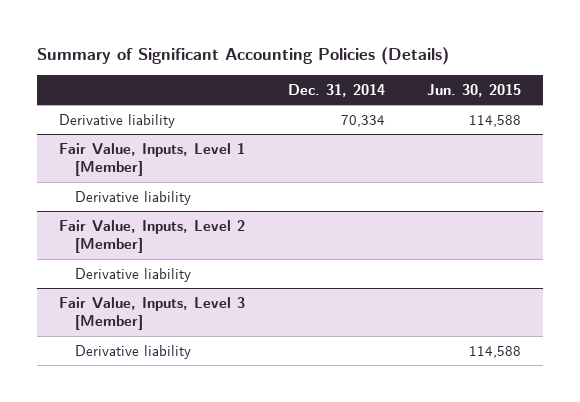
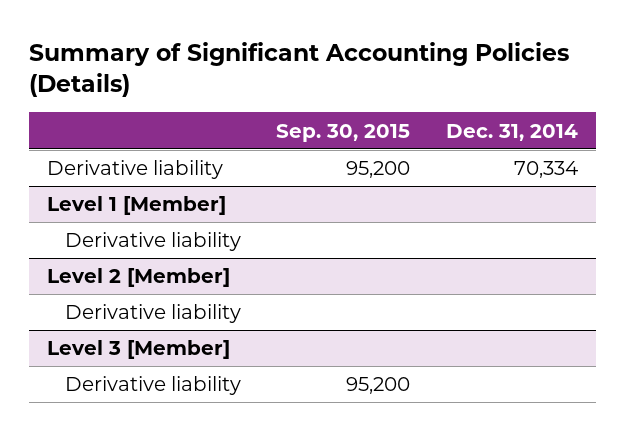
[427,83,522,97] Jun. 30, 2015 -> none
none -> [276,123,411,142] Sep. 30, 2015
[58,142,245,177] Fair Value, Inputs, Level 1 [Member] -> [47,196,227,216] Level 1 [Member]
[58,219,245,254] Fair Value, Inputs, Level 2 [Member] -> [47,268,231,288] Level 2 [Member]
[58,296,245,331] Fair Value, Inputs, Level 3 [Member] -> [47,340,231,360] Level 3 [Member]

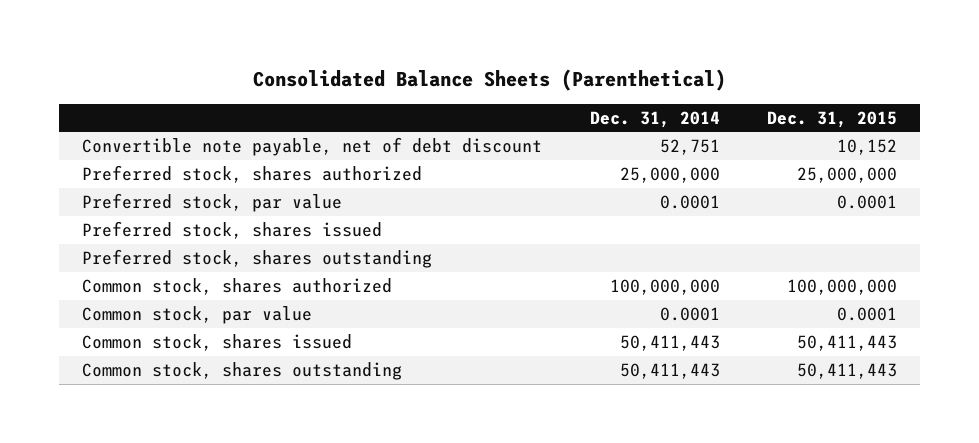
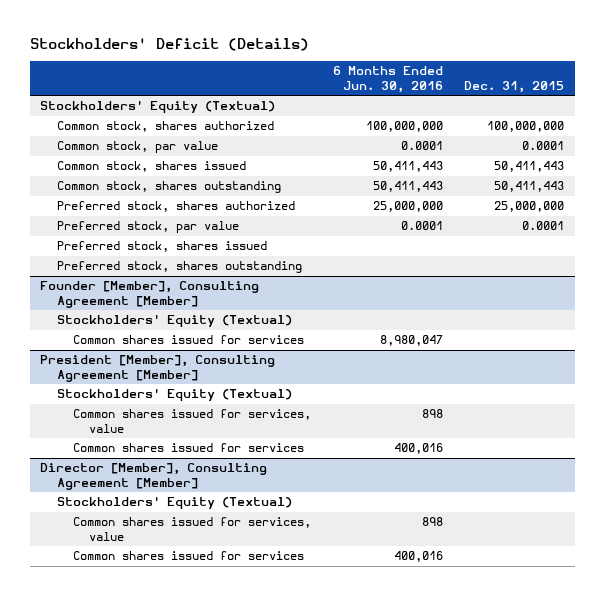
[252,69,726,92] Consolidated Balance Sheets (Parenthetical) -> [29,37,309,51] Stockholders' Deficit (Details)
[589,110,720,128] Dec. 31, 2014 -> none
none -> [332,66,443,94] 6 Months Ended Jun. 30, 2016
[82,137,543,157] Convertible note payable, net of debt discount -> none
none -> [40,100,276,114] Stockholders' Equity (Textual)
[82,165,423,184] Preferred stock, shares authorized -> [56,201,295,213] Preferred stock, shares authorized
[82,193,343,213] Preferred stock, par value -> [56,221,239,234] Preferred stock, par value
[82,221,383,240] Preferred stock, shares issued -> [56,241,267,253] Preferred stock, shares issued
[82,249,433,269] Preferred stock, shares outstanding -> [56,261,302,274] Preferred stock, shares outstanding
none -> [40,281,260,309] Founder [Member], Consulting Agreement [Member]
none -> [56,314,292,328] Stockholders' Equity (Textual)
none -> [72,335,304,345] Common shares issued for services
none -> [40,355,276,383] President [Member], Consulting Agreement [Member]
none -> [56,388,292,402] Stockholders' Equity (Textual)
none -> [72,409,311,434] Common shares issued for services, value
none -> [72,443,304,453] Common shares issued for services
none -> [40,463,268,491] Director [Member], Consulting Agreement [Member]
none -> [56,496,292,510] Stockholders' Equity (Textual)
none -> [72,517,311,542] Common shares issued for services, value
none -> [72,551,304,561] Common shares issued for services

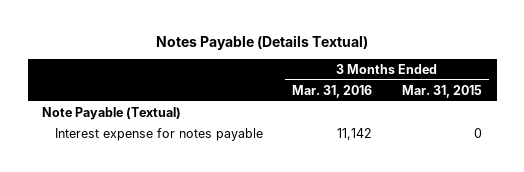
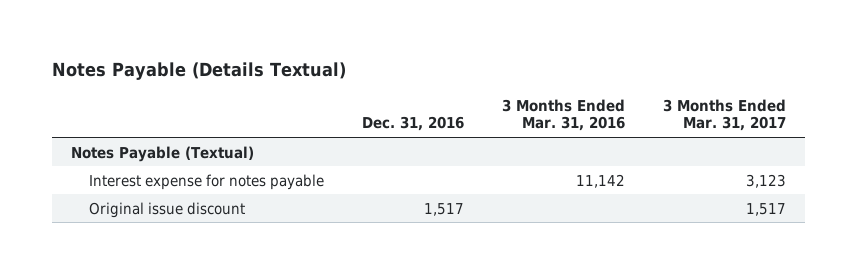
[401,84,482,98] Mar. 31, 2015 -> none
none -> [361,116,464,132] Dec. 31, 2016
none -> [663,98,787,132] 3 Months Ended Mar. 31, 2017
[42,106,182,120] Note Payable (Textual) -> [71,145,255,162] Notes Payable (Textual)
none -> [88,201,245,218] Original issue discount

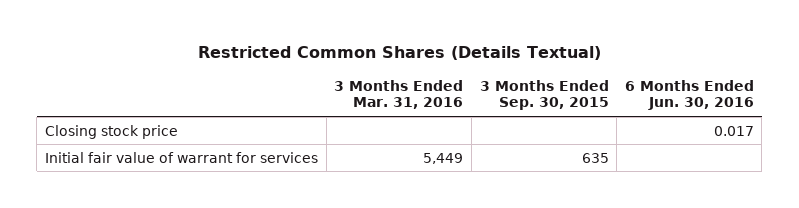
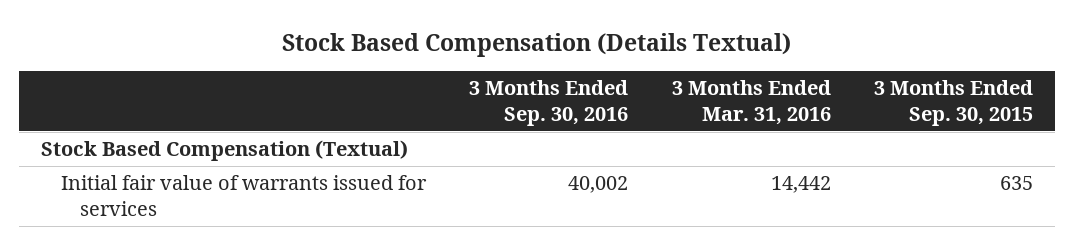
[198,46,602,61] Restricted Common Shares (Details Textual) -> [282,32,792,57] Stock Based Compensation (Details Textual)
[624,79,754,111] 6 Months Ended Jun. 30, 2016 -> none
none -> [469,79,629,126] 3 Months Ended Sep. 30, 2016
[45,124,179,139] Closing stock price -> none
none -> [41,140,409,162] Stock Based Compensation (Textual)
[45,151,319,163] Initial fair value of warrant for services -> [60,175,427,217] Initial fair value of warrants issued for services
[423,152,464,164] 5,449 -> [770,176,831,194] 14,442

